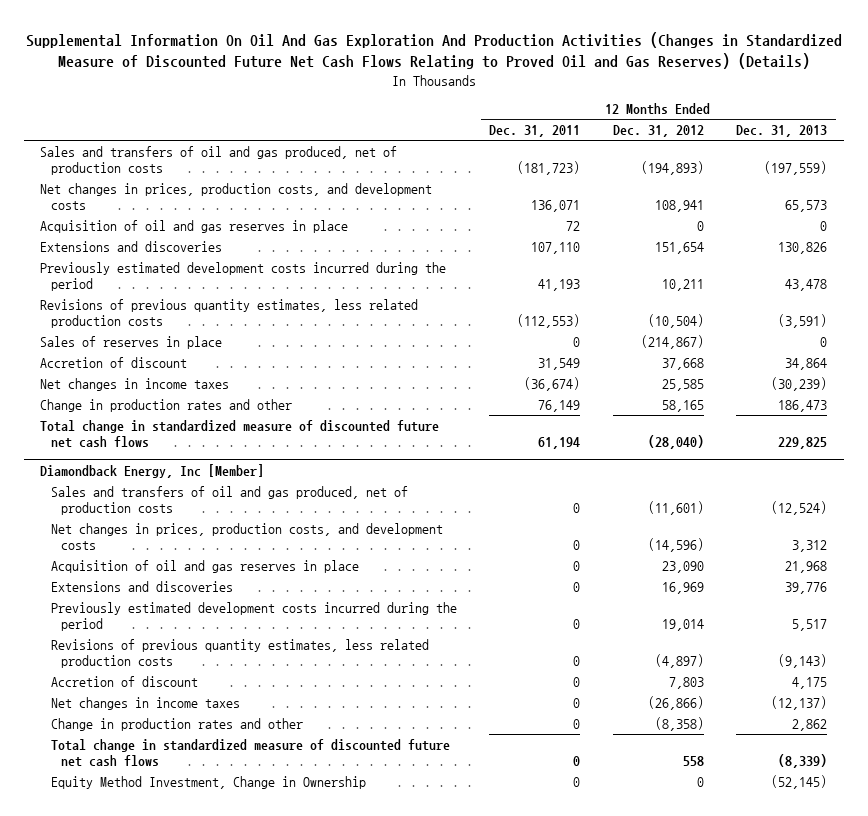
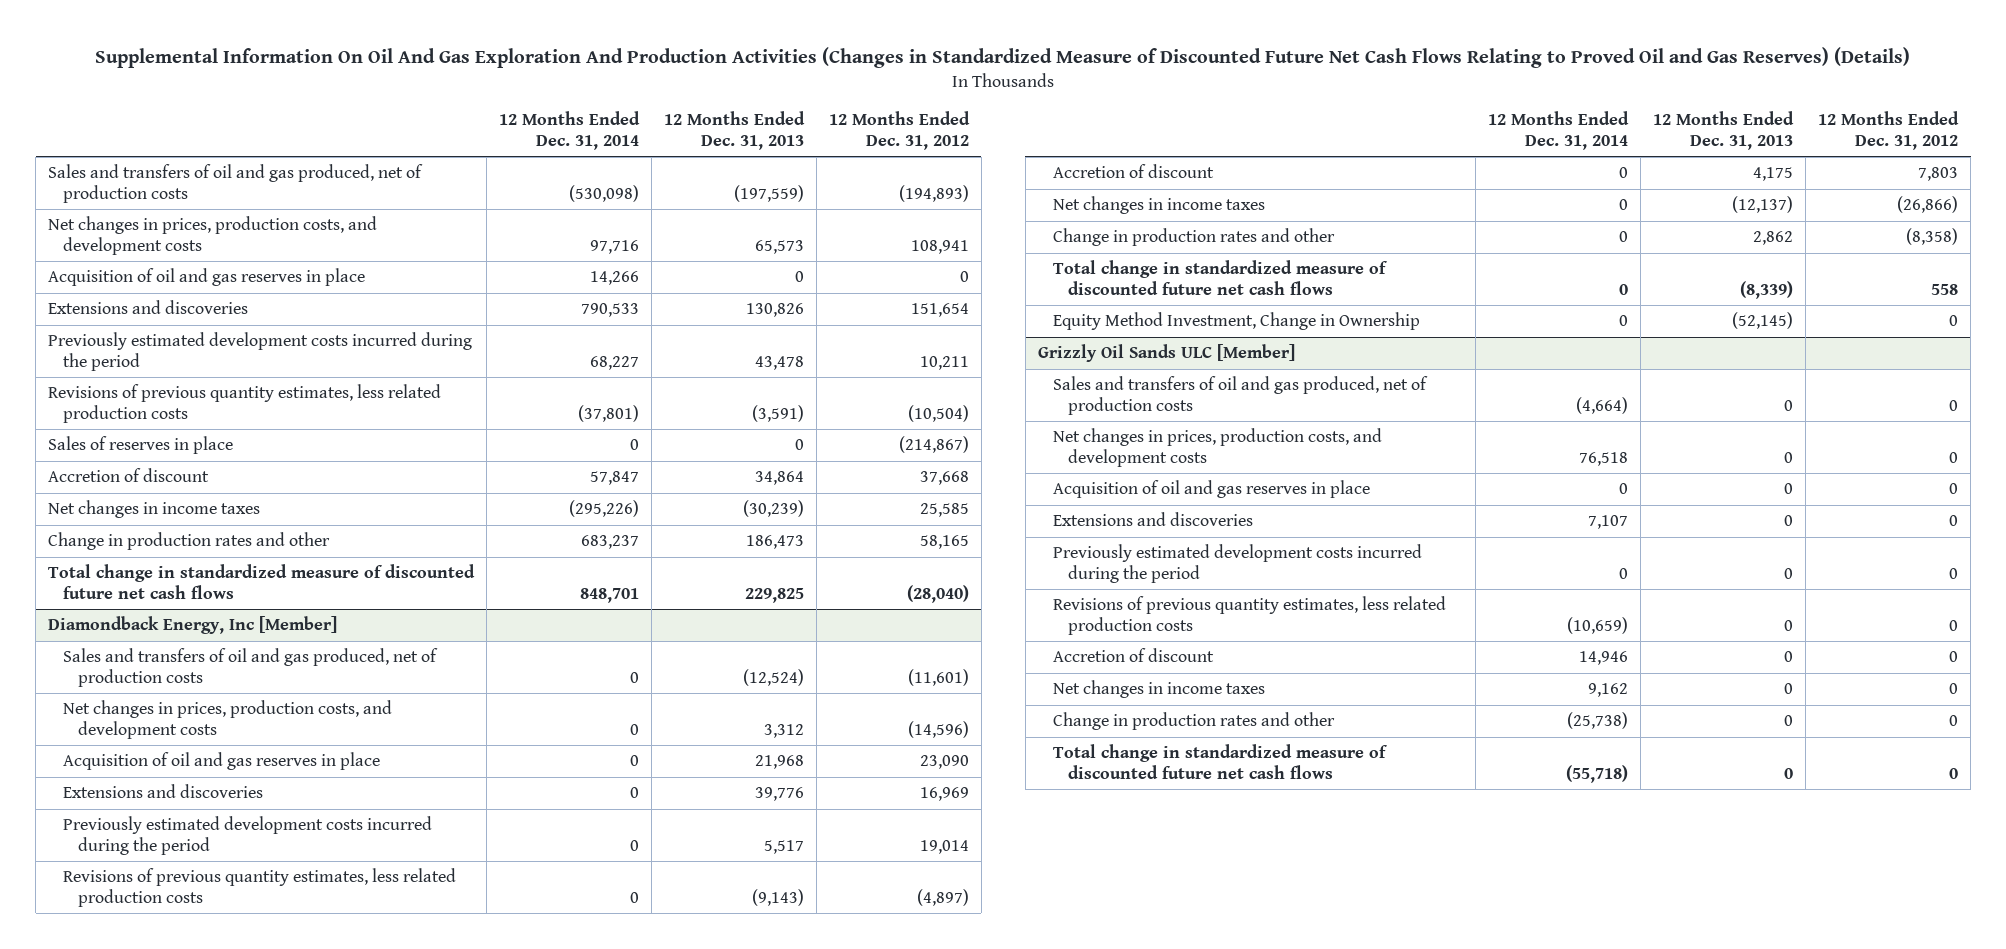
[489,125,581,138] Dec. 31, 2011 -> none
none -> [498,111,640,150] 12 Months Ended Dec. 31, 2014
none -> [1037,344,1295,363] Grizzly Oil Sands ULC [Member]
none -> [1052,376,1428,415] Sales and transfers of oil and gas produced, net of production costs
none -> [1052,428,1382,467] Net changes in prices, production costs, and development costs
none -> [1052,480,1370,499] Acquisition of oil and gas reserves in place
none -> [1052,512,1253,527] Extensions and discoveries
none -> [1052,544,1422,583] Previously estimated development costs incurred during the period
none -> [1052,596,1446,635] Revisions of previous quantity estimates, less related production costs
none -> [1052,648,1214,663] Accretion of discount
none -> [1052,680,1265,699] Net changes in income taxes
none -> [1052,712,1335,731] Change in production rates and other
none -> [1052,744,1388,779] Total change in standardized measure of discounted future net cash flows

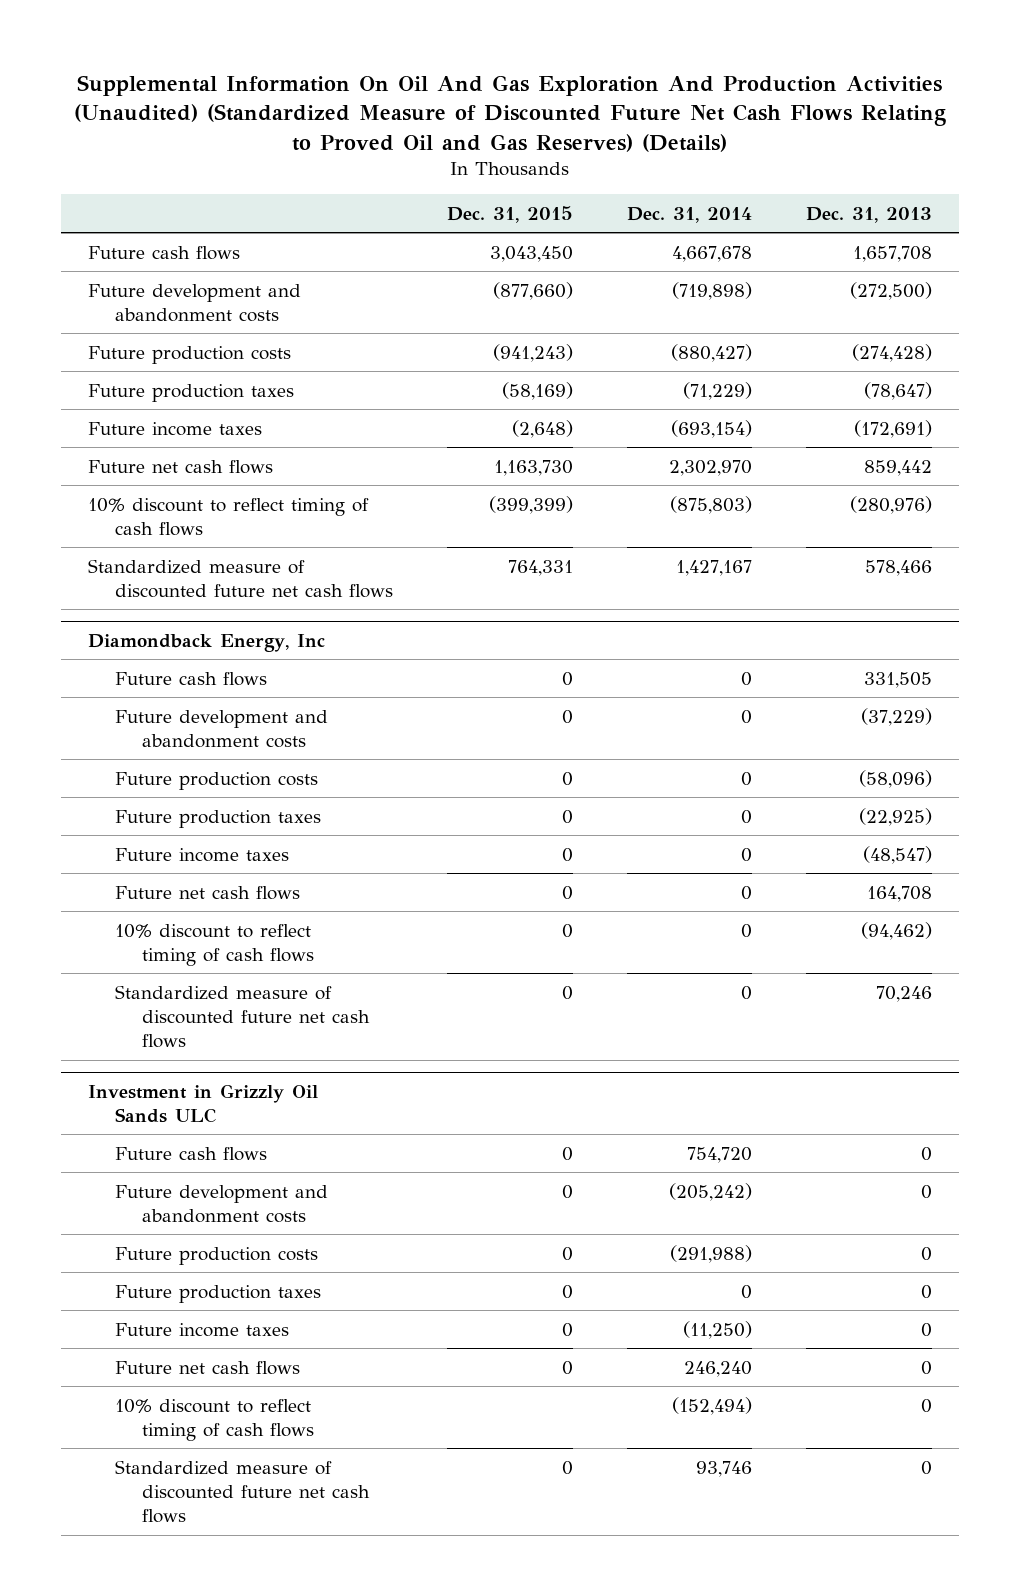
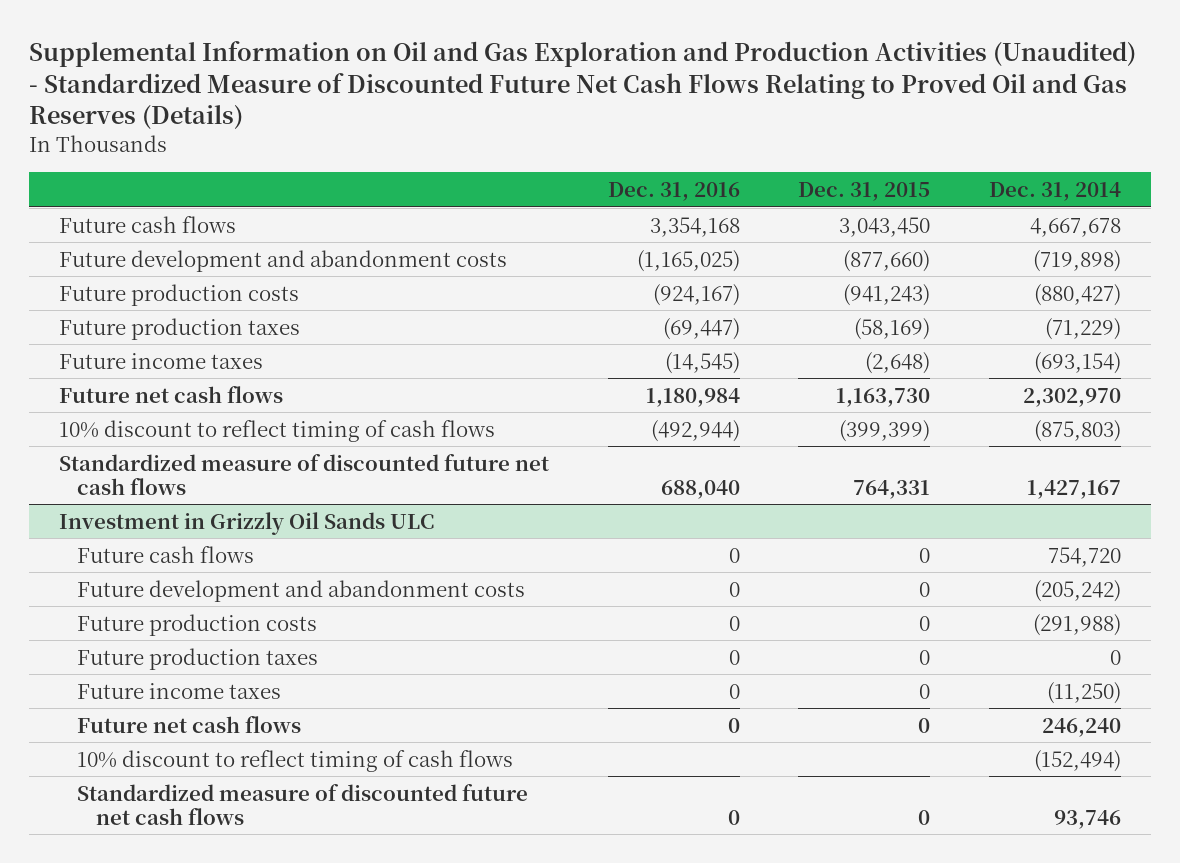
[74,74,947,152] Supplemental Information On Oil And Gas Exploration And Production Activities (Unaudited) (Standardized Measure of Discounted Future Net Cash Flows Relating to Proved Oil and Gas Reserves) (Details) -> [29,41,1137,130] Supplemental Information on Oil and Gas Exploration and Production Activities (Unaudited) - Standardized Measure of Discounted Future Net Cash Flows Relating to Proved Oil and Gas Reserves (Details)
[806,206,933,223] Dec. 31, 2013 -> none
none -> [607,181,740,201] Dec. 31, 2016
[88,633,326,652] Diamondback Energy, Inc -> none
[115,671,268,686] Future cash flows -> none
[115,709,329,748] Future development and abandonment costs -> none
[115,771,319,790] Future production costs -> none
[115,809,322,828] Future production taxes -> none
[115,847,290,862] Future income taxes -> none
[115,885,301,900] Future net cash flows -> none
[115,923,315,966] 10% discount to reflect timing of cash flows -> none
[115,984,371,1049] Standardized measure of discounted future net cash flows -> none

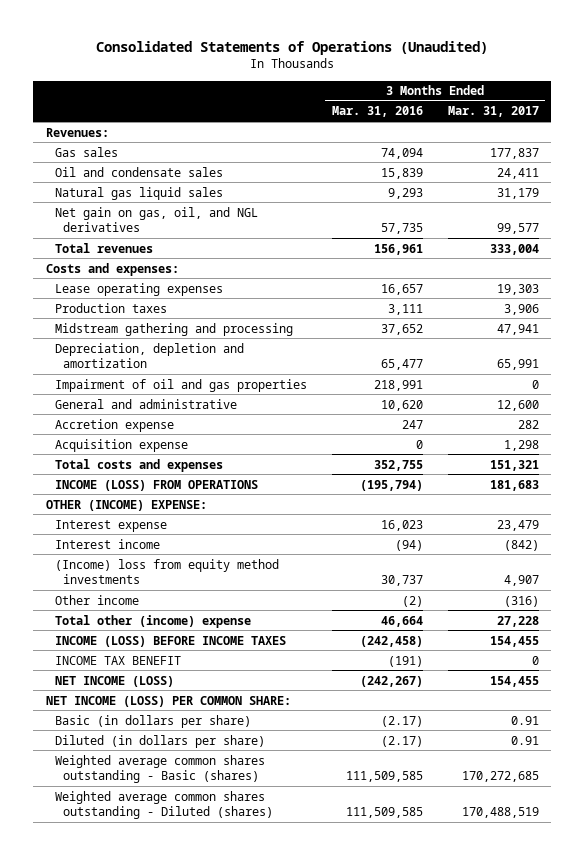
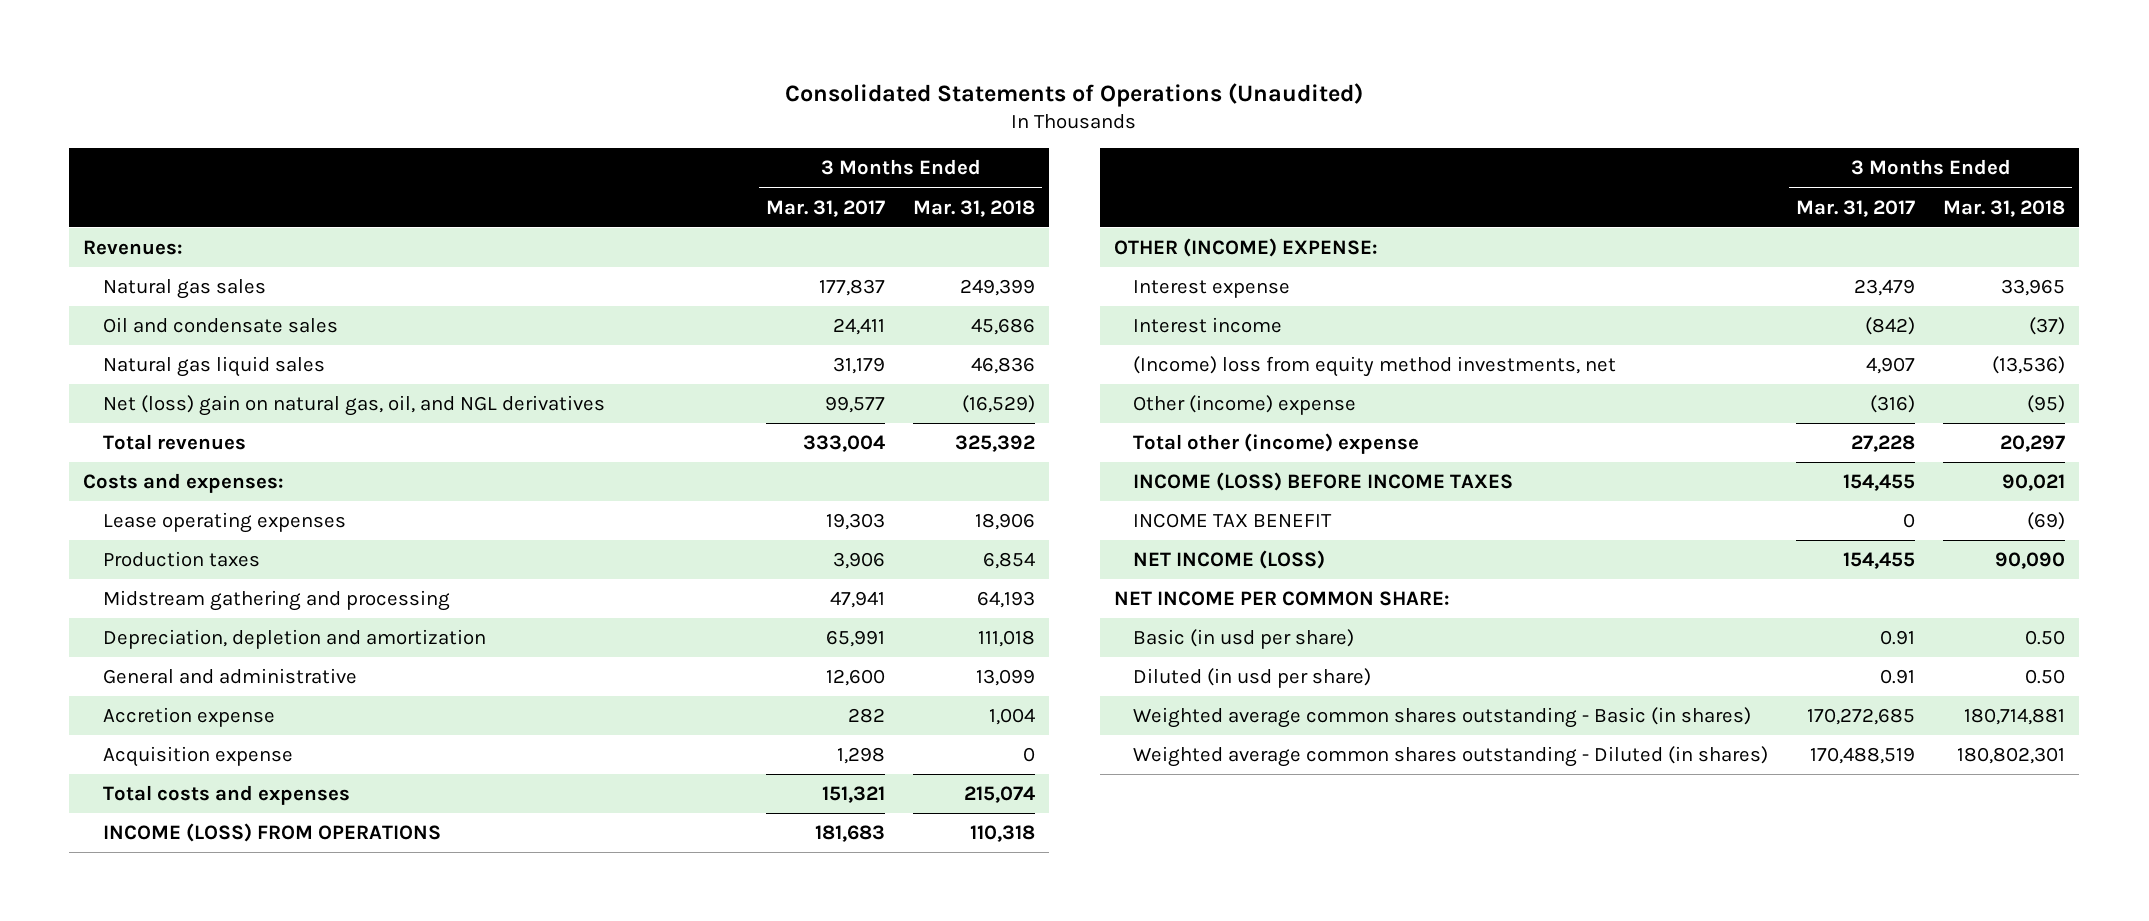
[331,106,423,118] Mar. 31, 2016 -> none
none -> [912,199,1035,217] Mar. 31, 2018
[54,146,118,157] Gas sales -> [103,278,267,299] Natural gas sales
[54,206,258,233] Net gain on gas, oil, and NGL derivatives -> [103,394,606,416] Net (loss) gain on natural gas, oil, and NGL derivatives
[54,378,307,392] Impairment of oil and gas properties -> none
[54,558,279,585] (Income) loss from equity method investments -> [1133,355,1617,377] (Income) loss from equity method investments, net
[54,594,139,605] Other income -> [1133,394,1357,415] Other (income) expense
[45,695,291,707] NET INCOME (LOSS) PER COMMON SHARE: -> [1113,590,1450,606] NET INCOME PER COMMON SHARE:
[54,714,251,728] Basic (in dollars per share) -> [1133,628,1355,649] Basic (in usd per share)
[54,734,265,748] Diluted (in dollars per share) -> [1133,667,1372,688] Diluted (in usd per share)
[54,754,265,784] Weighted average common shares outstanding - Basic (shares) -> [1133,706,1752,728] Weighted average common shares outstanding - Basic (in shares)
[54,790,274,820] Weighted average common shares outstanding - Diluted (shares) -> [1133,745,1769,767] Weighted average common shares outstanding - Diluted (in shares)

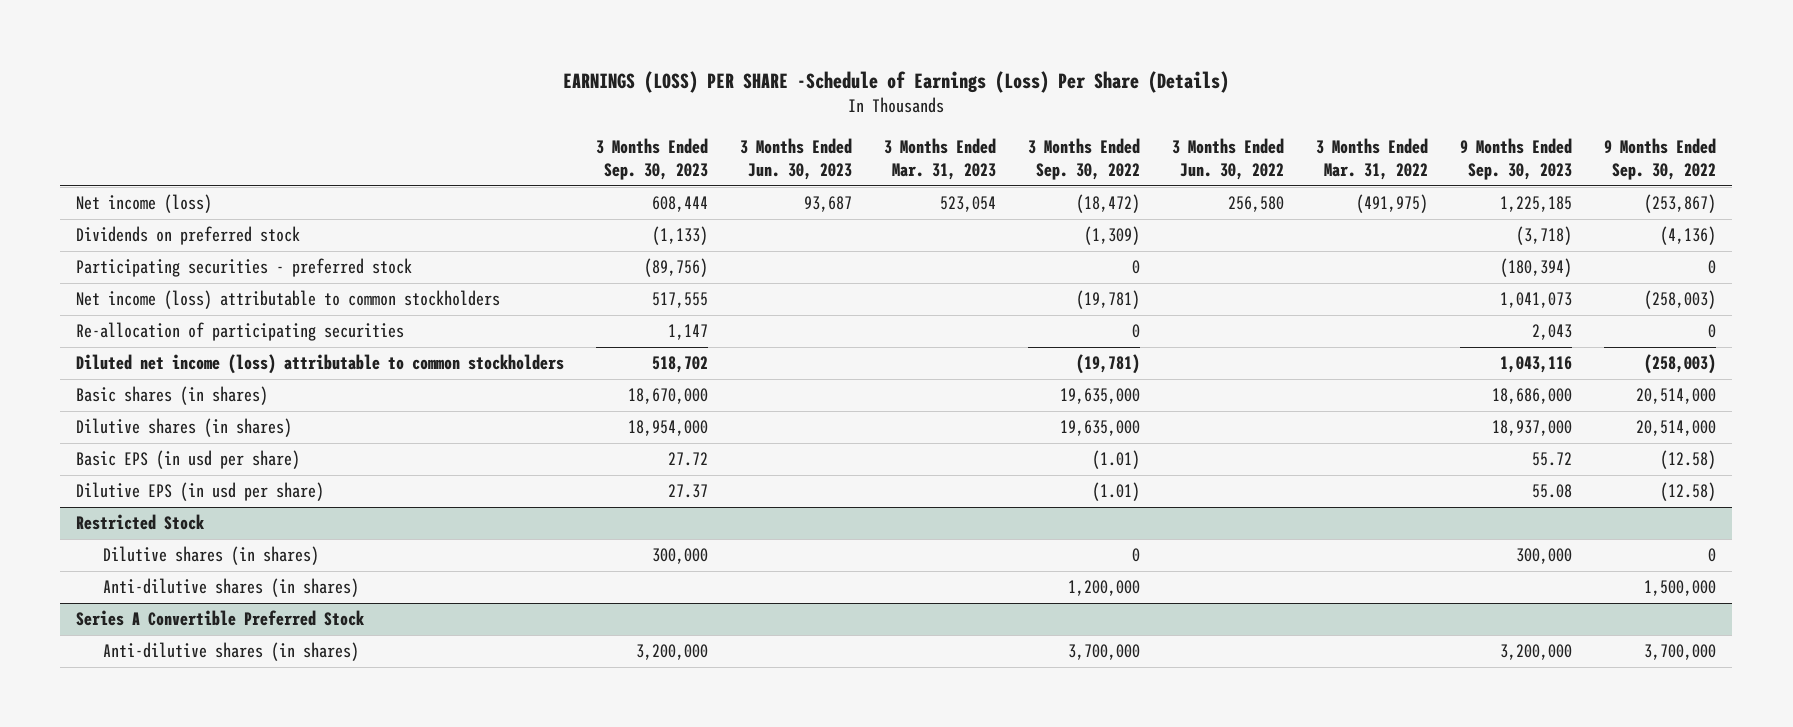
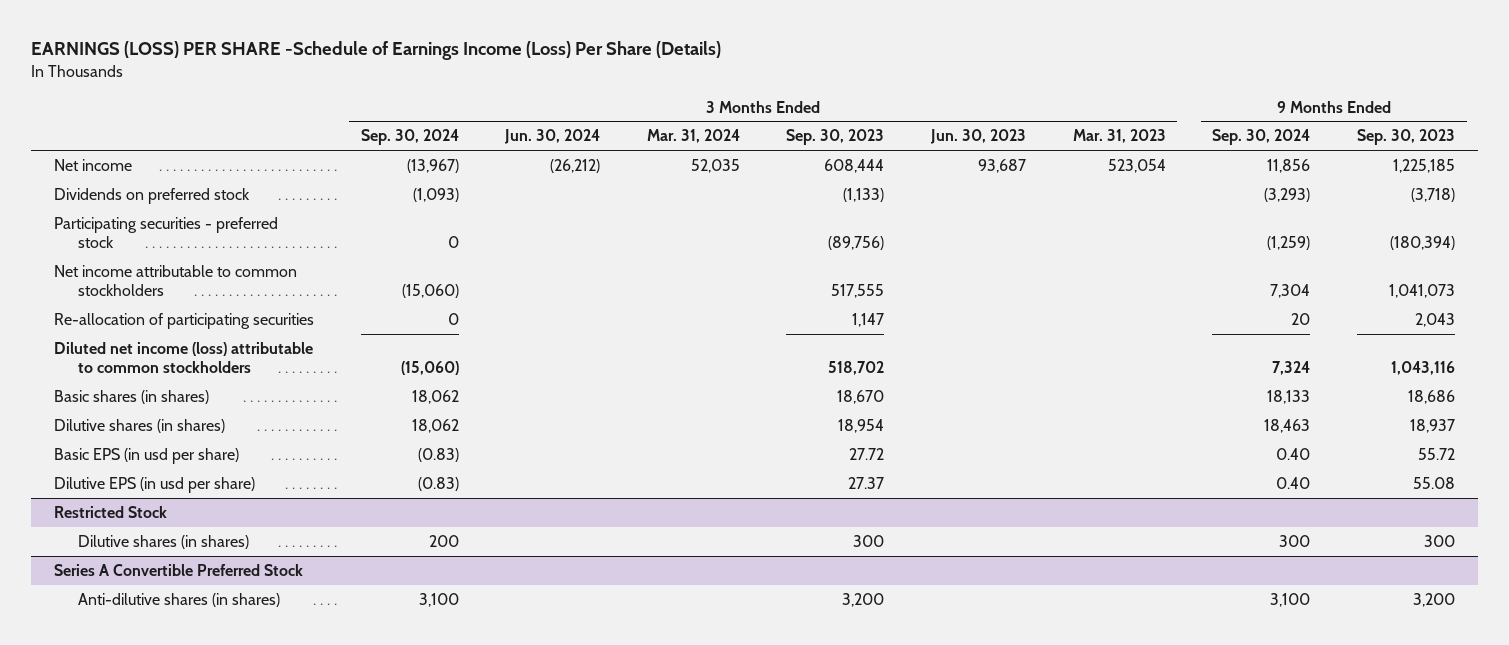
[563,71,1230,94] EARNINGS (LOSS) PER SHARE -Schedule of Earnings (Loss) Per Share (Details) -> [30,41,721,61] EARNINGS (LOSS) PER SHARE -Schedule of Earnings Income (Loss) Per Share (Details)
[1028,137,1141,180] 3 Months Ended Sep. 30, 2022 -> none
[1172,137,1285,180] 3 Months Ended Jun. 30, 2022 -> none
[1316,137,1429,180] 3 Months Ended Mar. 31, 2022 -> none
[1604,137,1717,180] 9 Months Ended Sep. 30, 2022 -> none
none -> [360,129,459,146] Sep. 30, 2024
none -> [504,129,601,145] Jun. 30, 2024
none -> [646,129,740,144] Mar. 31, 2024
none -> [1212,129,1311,146] Sep. 30, 2024
[76,194,213,214] Net income (loss) -> [53,158,132,171] Net income
[76,290,501,310] Net income (loss) attributable to common stockholders -> [53,264,297,297] Net income attributable to common stockholders
[628,388,709,405] 18,670,000 -> [837,389,885,404] 18,670
[1492,388,1573,405] 18,686,000 -> [1407,389,1455,404] 18,686
[628,420,709,437] 18,954,000 -> [838,418,885,433] 18,954
[1492,420,1573,437] 18,937,000 -> [1409,418,1455,433] 18,937
[102,578,359,598] Anti-dilutive shares (in shares) -> none
[652,548,709,565] 300,000 -> [853,534,885,547] 300
[1516,548,1573,565] 300,000 -> [1423,534,1455,547] 300
[636,644,709,661] 3,200,000 -> [842,592,885,607] 3,200
[1500,644,1573,661] 3,200,000 -> [1412,592,1455,607] 3,200

